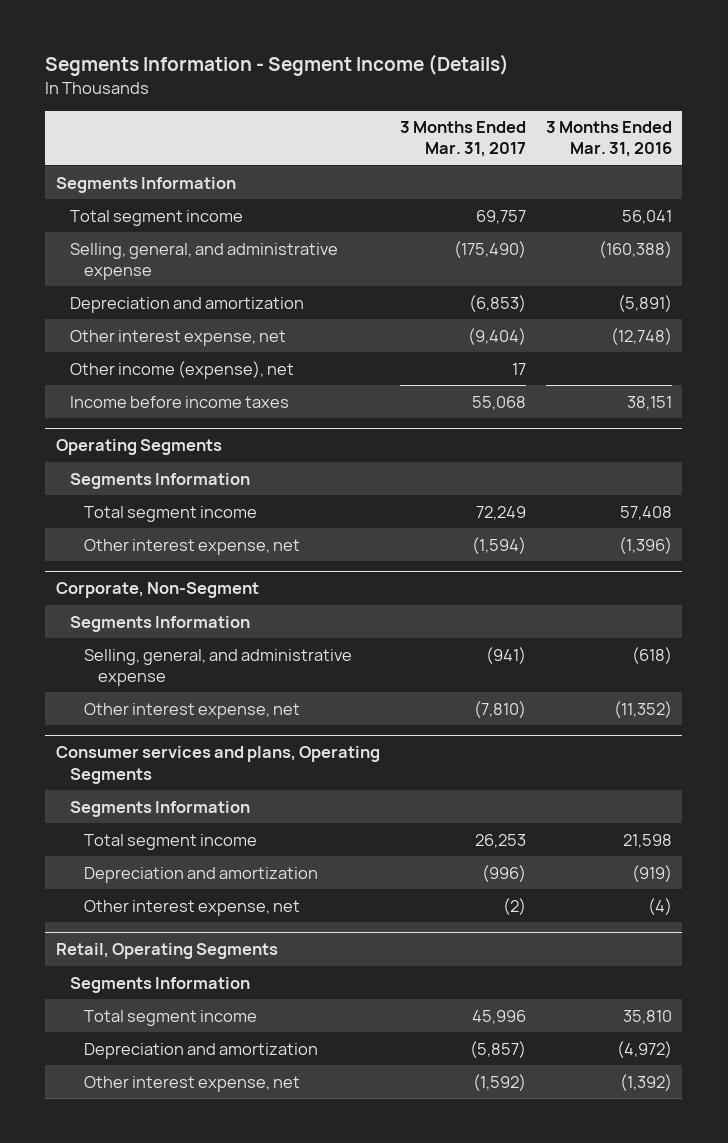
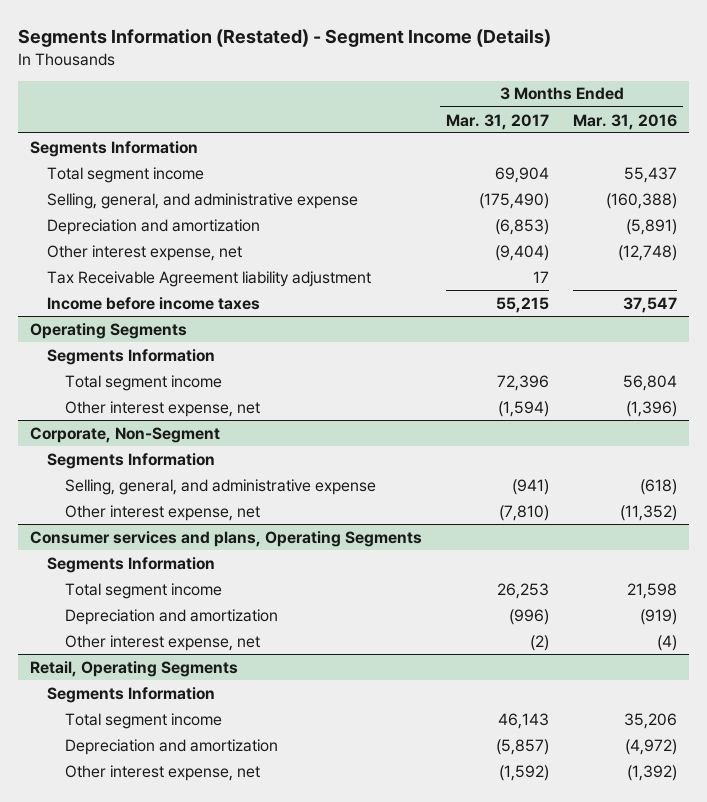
[45,54,510,77] Segments Information - Segment Income (Details) -> [18,29,552,48] Segments Information (Restated) - Segment Income (Details)
[475,209,526,224] 69,757 -> [495,166,550,183] 69,904
[622,209,673,224] 56,041 -> [624,166,678,183] 55,437
[69,360,294,379] Other income (expense), net -> none
none -> [47,270,372,287] Tax Receivable Agreement liability adjustment
[471,395,526,410] 55,068 -> [496,296,550,313] 55,215
[627,395,673,410] 38,151 -> [623,296,678,313] 37,547
[475,505,526,520] 72,249 -> [497,374,550,391] 72,396
[620,505,673,520] 57,408 -> [623,374,678,391] 56,804
[471,1009,526,1024] 45,996 -> [498,712,550,729] 46,143
[623,1009,673,1024] 35,810 -> [624,712,678,729] 35,206

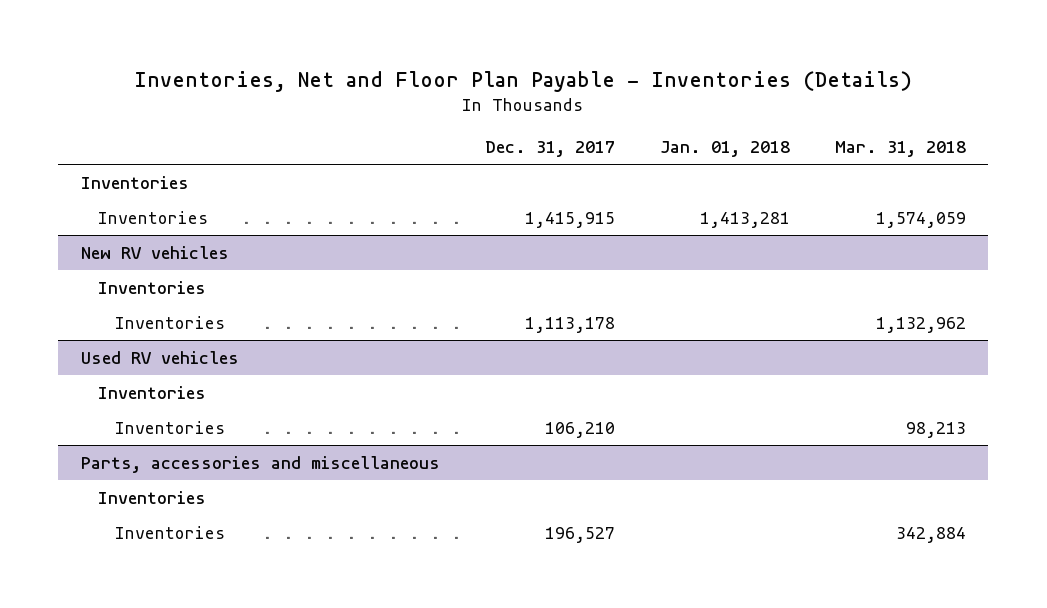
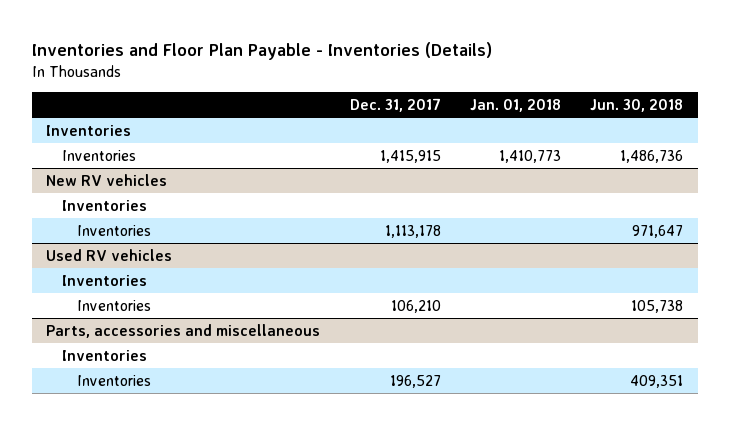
[134,70,913,92] Inventories, Net and Floor Plan Payable - Inventories (Details) -> [31,41,492,60] Inventories and Floor Plan Payable - Inventories (Details)
[834,141,966,158] Mar. 31, 2018 -> none
none -> [589,98,683,112] Jun. 30, 2018
[699,211,790,228] 1,413,281 -> [498,149,561,163] 1,410,773

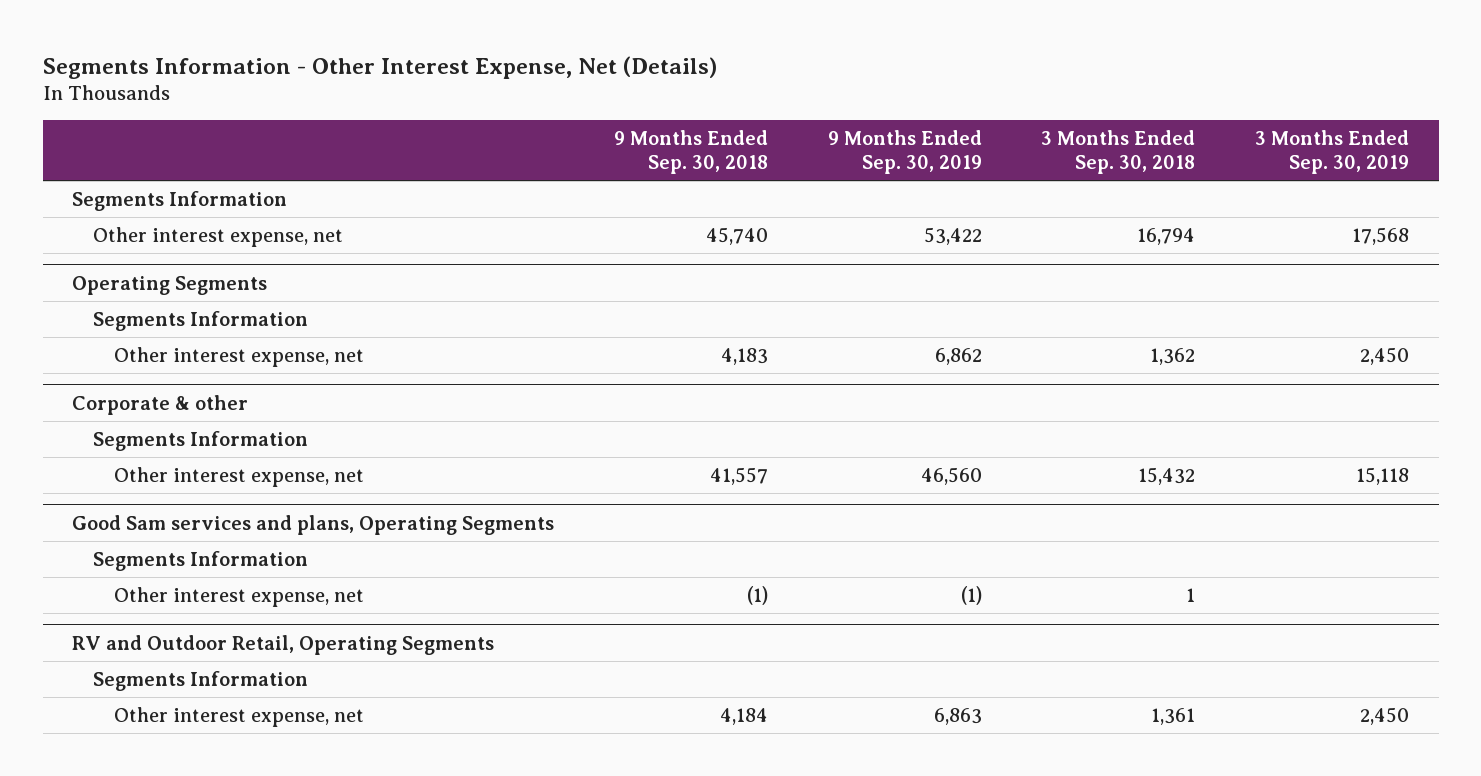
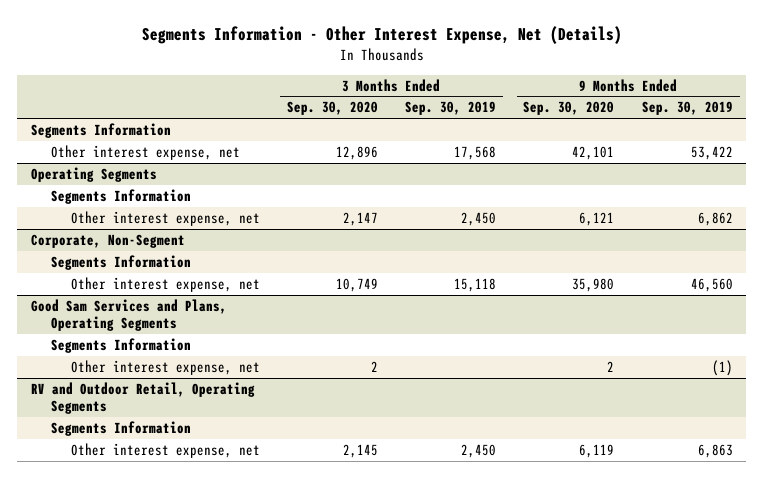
[613,130,768,175] 9 Months Ended Sep. 30, 2018 -> none
[1041,130,1196,175] 3 Months Ended Sep. 30, 2018 -> none
none -> [286,101,378,116] Sep. 30, 2020
none -> [523,101,615,116] Sep. 30, 2020
[72,394,249,415] Corporate & other -> [31,233,186,248] Corporate, Non-Segment
[72,514,555,535] Good Sam services and plans, Operating Segments -> [31,298,228,332] Good Sam Services and Plans, Operating Segments

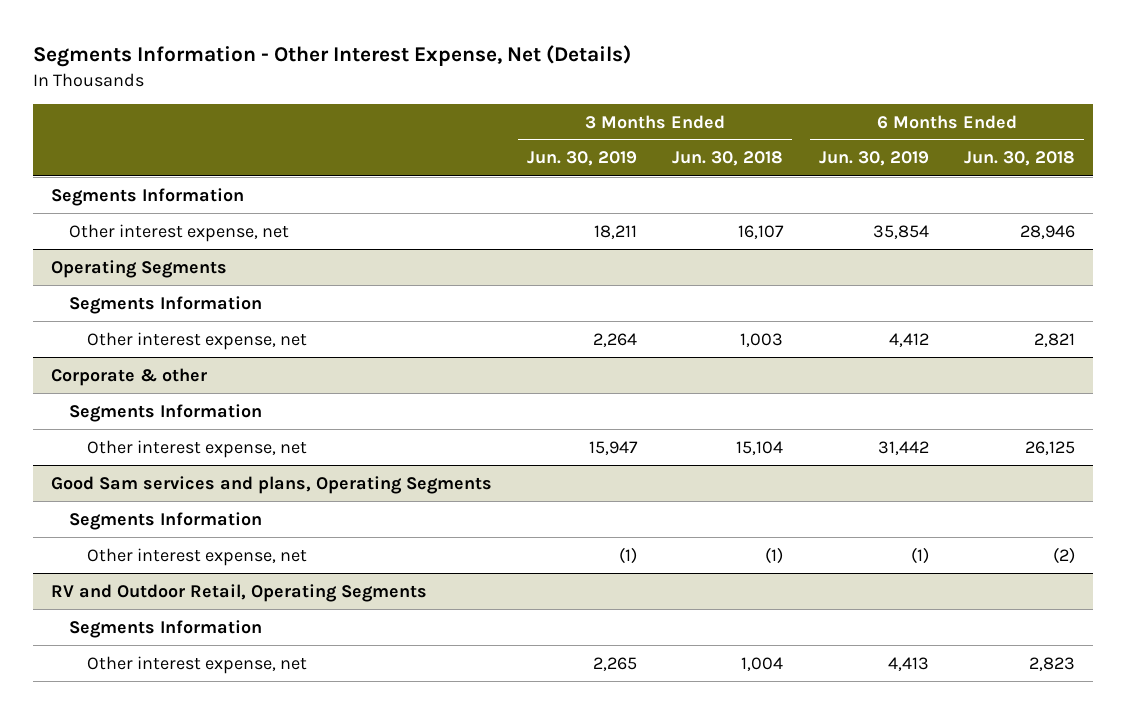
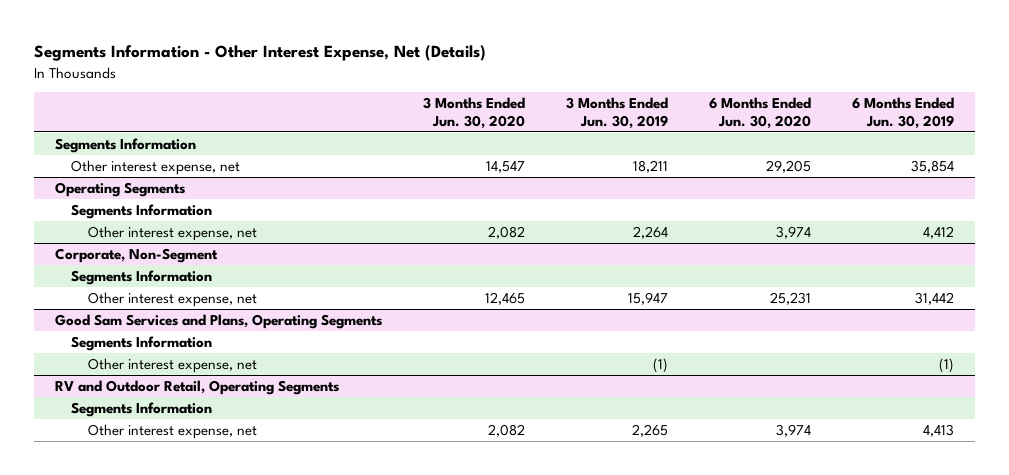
[672,151,784,167] Jun. 30, 2018 -> none
[964,151,1076,167] Jun. 30, 2018 -> none
none -> [422,97,525,129] 3 Months Ended Jun. 30, 2020
none -> [709,97,812,129] 6 Months Ended Jun. 30, 2020
[50,367,207,386] Corporate & other -> [54,247,218,263] Corporate, Non-Segment
[50,475,492,494] Good Sam services and plans, Operating Segments -> [54,313,382,329] Good Sam Services and Plans, Operating Segments

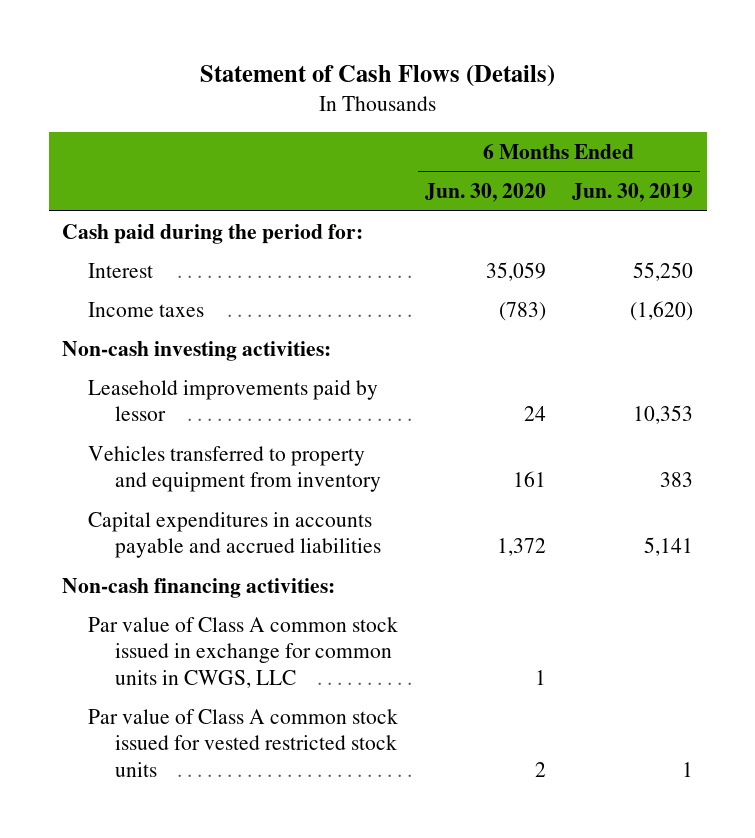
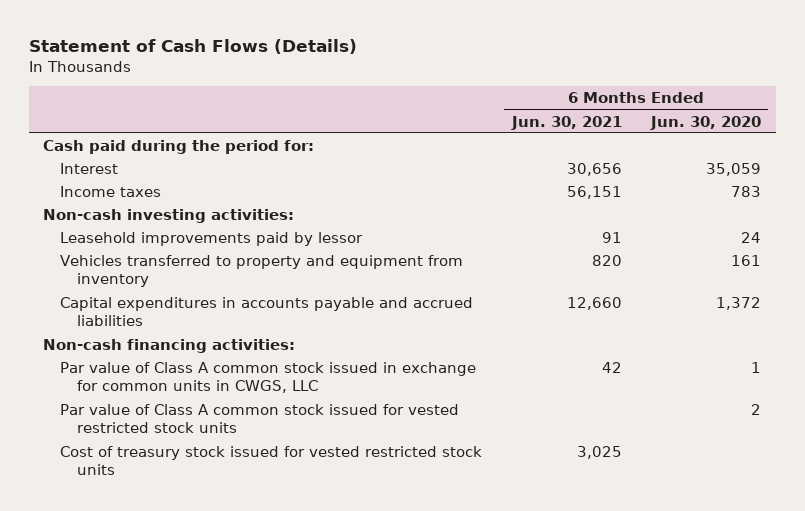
[572,183,694,203] Jun. 30, 2019 -> none
none -> [510,115,622,130] Jun. 30, 2021
[498,301,546,321] (783) -> [731,185,762,197] 783
none -> [60,445,483,476] Cost of treasury stock issued for vested restricted stock units

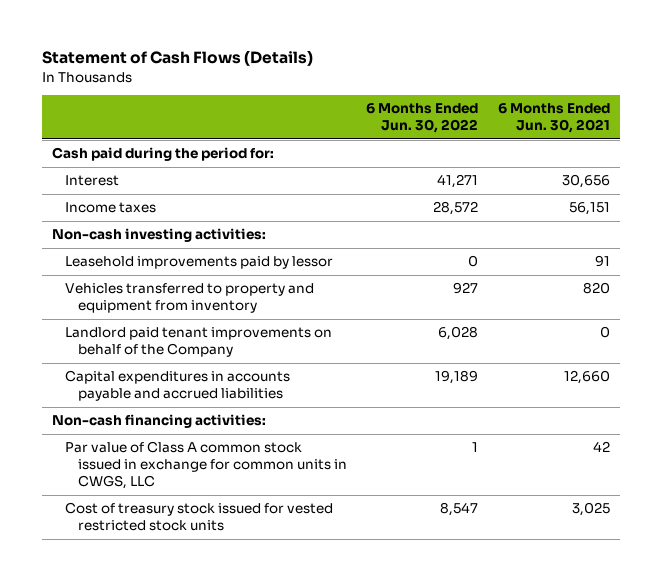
[650,115,762,130] Jun. 30, 2020 -> none
none -> [366,103,479,134] 6 Months Ended Jun. 30, 2022
none -> [64,327,332,358] Landlord paid tenant improvements on behalf of the Company
[60,403,460,434] Par value of Class A common stock issued for vested restricted stock units -> none

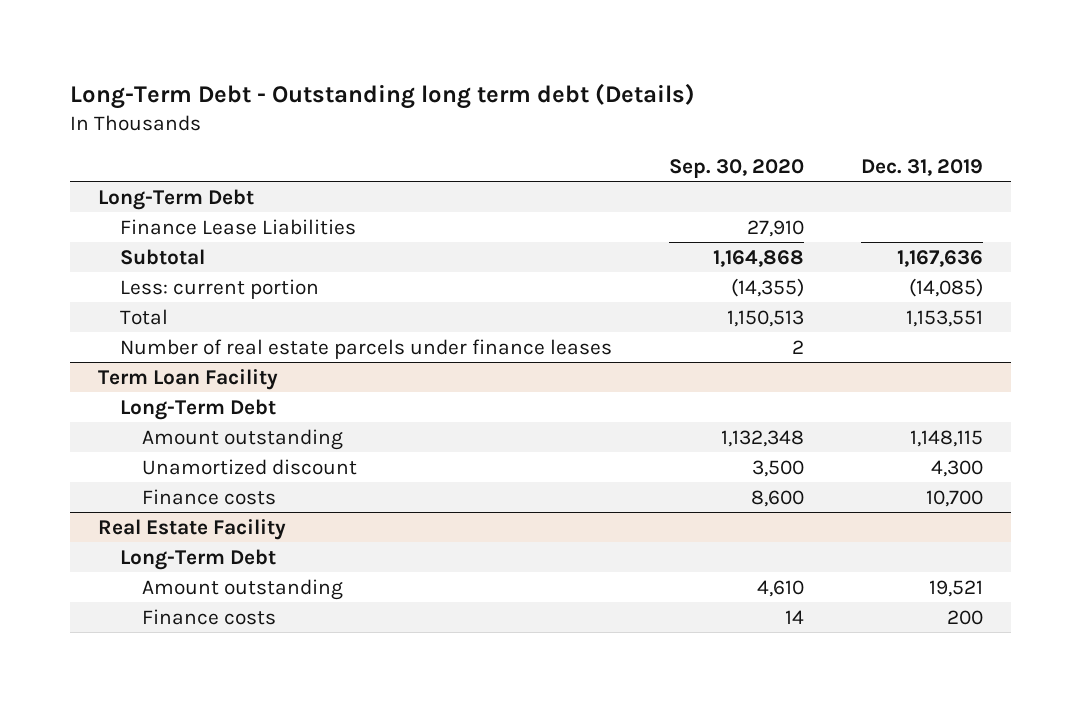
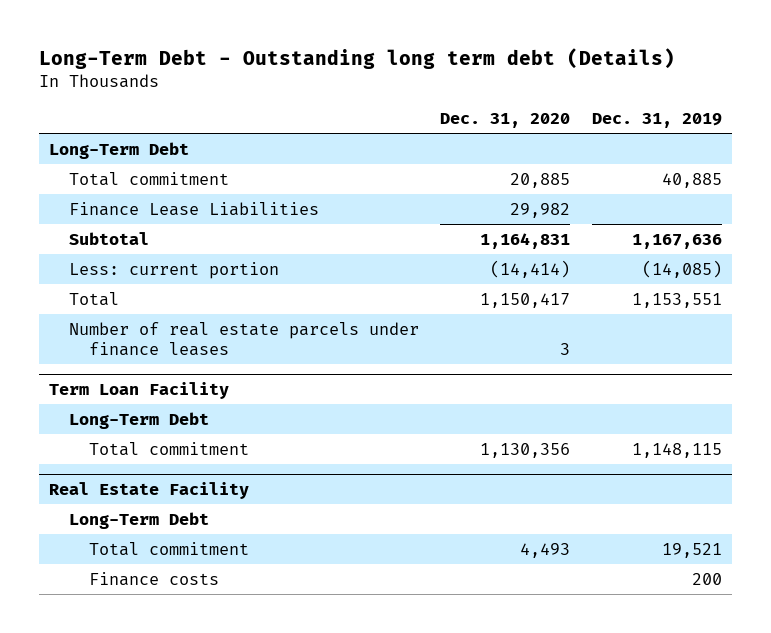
[668,158,804,178] Sep. 30, 2020 -> none
none -> [440,113,571,129] Dec. 31, 2020
none -> [69,171,230,186] Total commitment
[142,458,358,475] Unamortized discount -> none
[142,488,277,505] Finance costs -> none
[142,428,344,450] Amount outstanding -> [88,441,249,456] Total commitment
[142,578,344,600] Amount outstanding -> [88,541,249,556] Total commitment

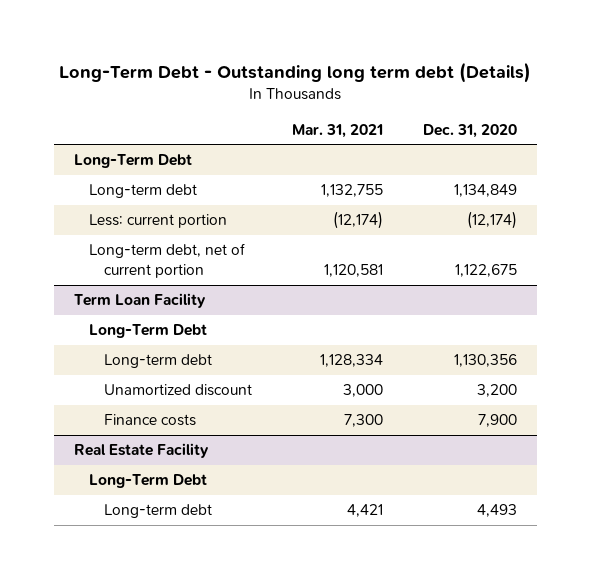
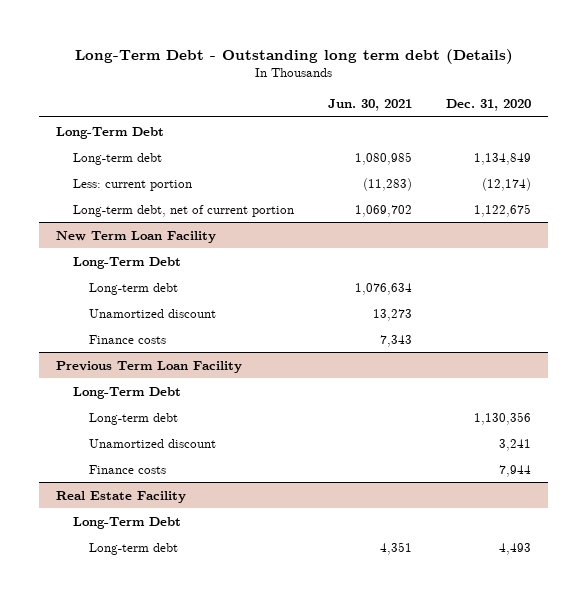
[291,123,383,138] Mar. 31, 2021 -> none
none -> [327,99,412,112] Jun. 30, 2021
[73,293,206,309] Term Loan Facility -> [56,230,217,243] New Term Loan Facility
none -> [88,282,178,295] Long-term debt
none -> [88,308,216,318] Unamortized discount
none -> [88,334,166,344] Finance costs
none -> [56,360,243,373] Previous Term Loan Facility
none -> [72,386,181,399] Long-Term Debt
[476,384,517,398] 3,200 -> [498,438,531,451] 3,241
[477,414,517,428] 7,900 -> [498,464,531,477] 7,944

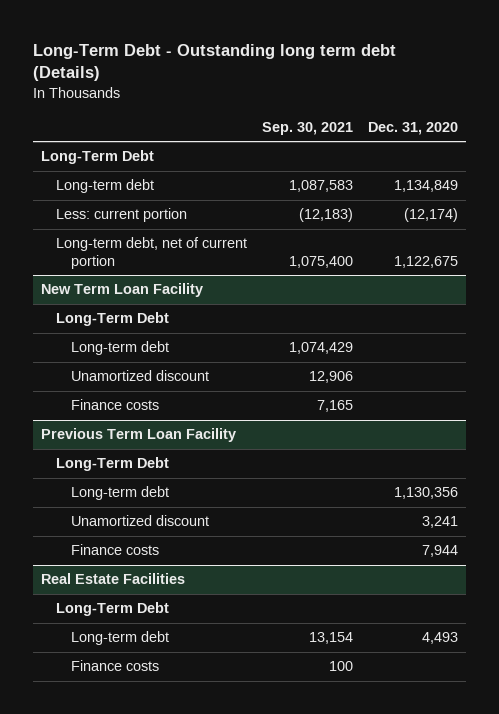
[327,99,412,112] Jun. 30, 2021 -> none
none -> [261,121,353,135] Sep. 30, 2021
[56,490,187,503] Real Estate Facility -> [40,573,185,585] Real Estate Facilities
none -> [70,660,159,672] Finance costs

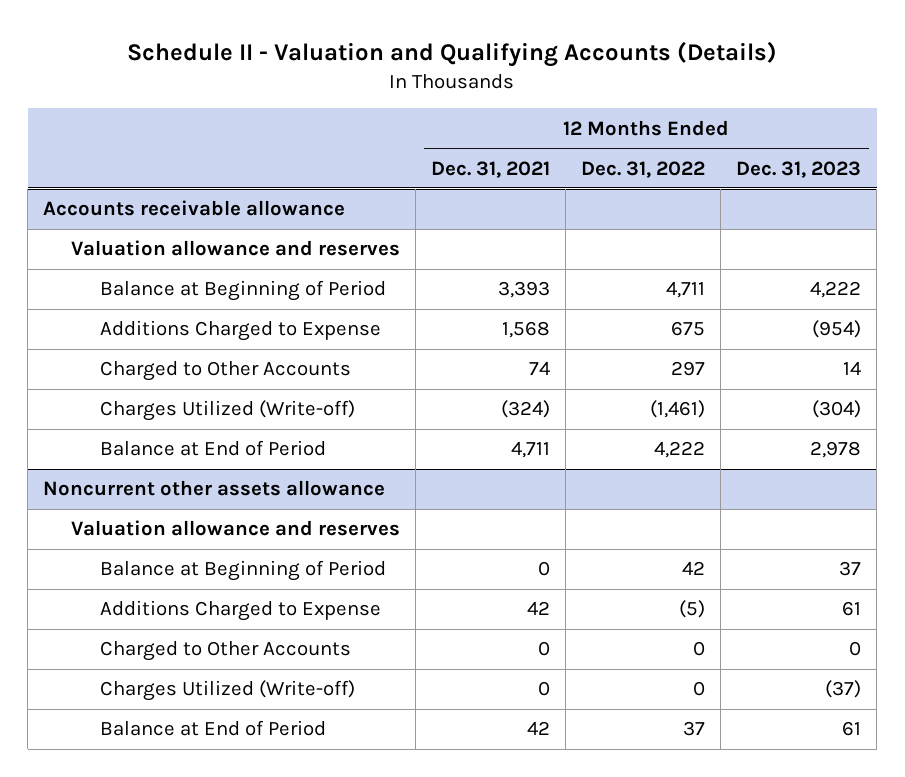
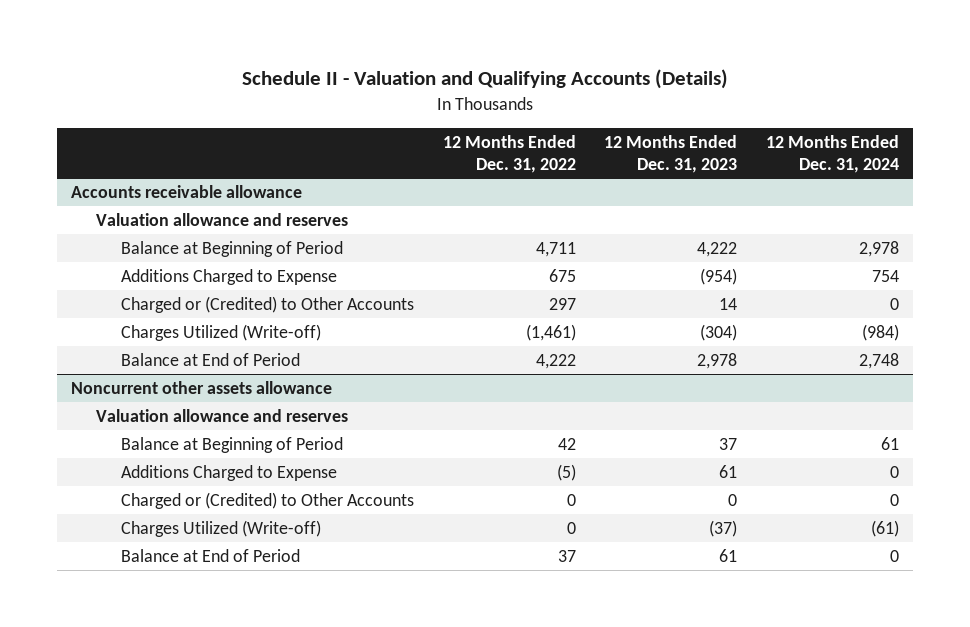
[431,160,551,178] Dec. 31, 2021 -> none
none -> [765,134,899,173] 12 Months Ended Dec. 31, 2024
[99,361,351,382] Charged to Other Accounts -> [121,295,415,313] Charged or (Credited) to Other Accounts
[99,641,351,662] Charged to Other Accounts -> [121,491,415,509] Charged or (Credited) to Other Accounts

